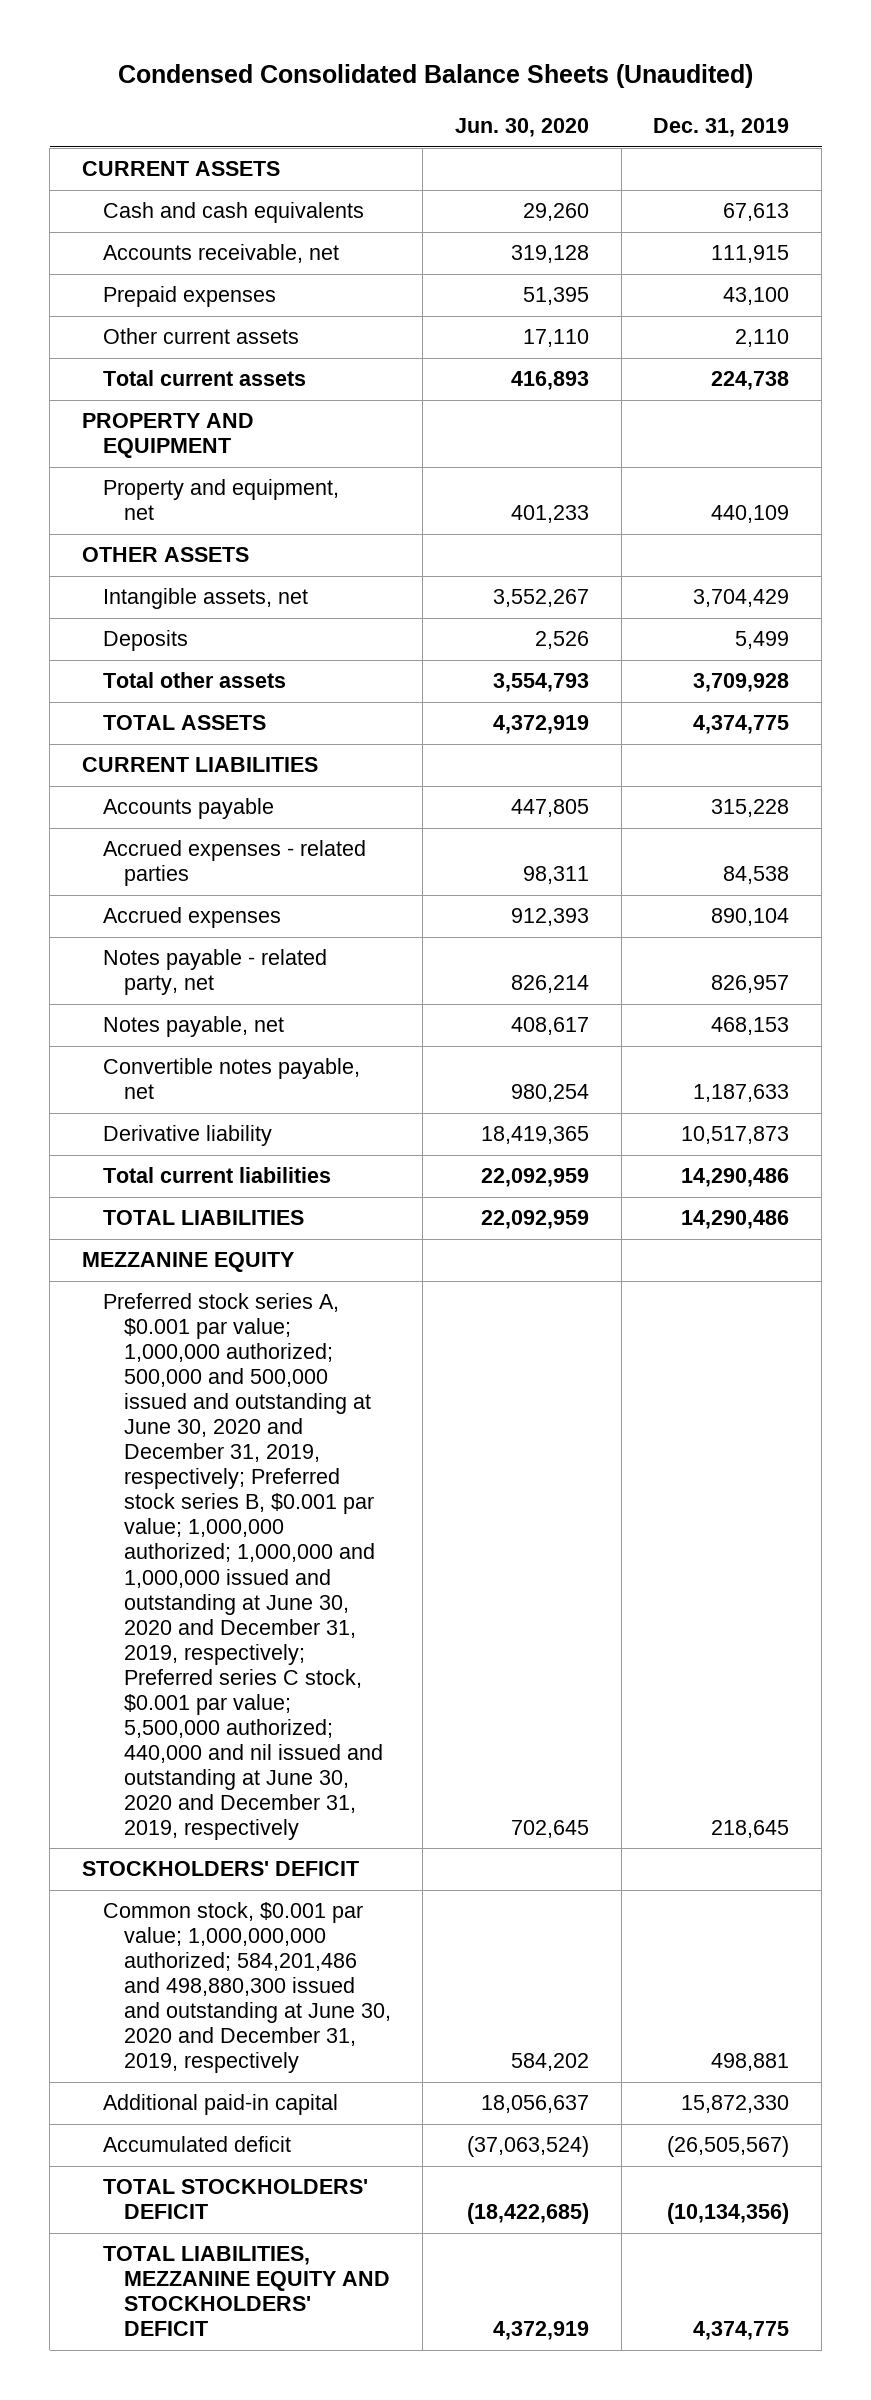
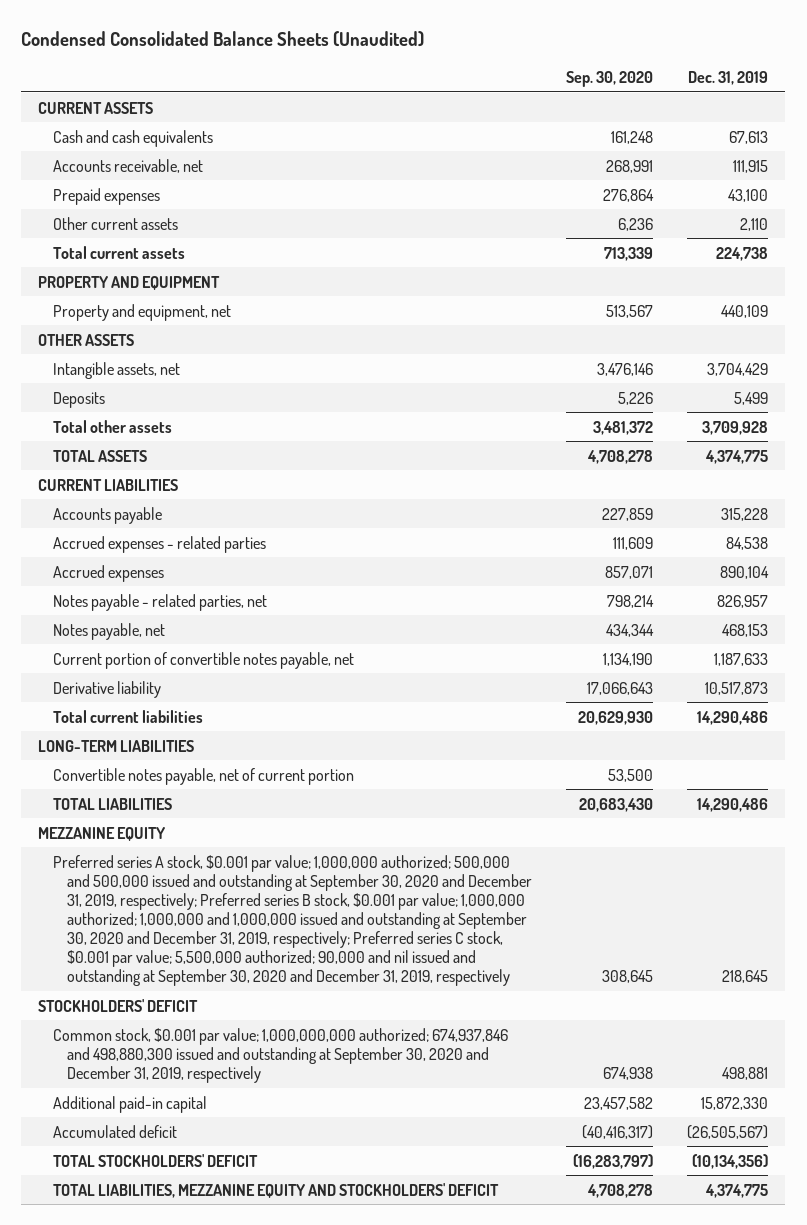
[455,118,590,138] Jun. 30, 2020 -> none
none -> [566,70,654,87] Sep. 30, 2020
[102,949,327,996] Notes payable - related party, net -> [52,593,267,611] Notes payable - related parties, net
[102,1058,360,1100] Convertible notes payable, net -> [52,651,354,669] Current portion of convertible notes payable, net
none -> [38,739,195,752] LONG-TERM LIABILITIES
none -> [52,767,354,785] Convertible notes payable, net of current portion
[102,1293,383,1840] Preferred stock series A, $0.001 par value; 1,000,000 authorized; 500,000 and 500,000 issued and outstanding at June 30, 2020 and December 31, 2019, respectively; Preferred stock series B, $0.001 par value; 1,000,000 authorized; 1,000,000 and 1,000,000 issued and outstanding at June 30, 2020 and December 31, 2019, respectively; Preferred series C stock, $0.001 par value; 5,500,000 authorized; 440,000 and nil issued and outstanding at June 30, 2020 and December 31, 2019, respectively -> [52,854,533,987] Preferred series A stock, $0.001 par value; 1,000,000 authorized; 500,000 and 500,000 issued and outstanding at September 30, 2020 and December 31, 2019, respectively; Preferred series B stock, $0.001 par value; 1,000,000 authorized; 1,000,000 and 1,000,000 issued and outstanding at September 30, 2020 and December 31, 2019, respectively; Preferred series C stock, $0.001 par value; 5,500,000 authorized; 90,000 and nil issued and outstanding at September 30, 2020 and December 31, 2019, respectively
[102,1902,391,2074] Common stock, $0.001 par value; 1,000,000,000 authorized; 584,201,486 and 498,880,300 issued and outstanding at June 30, 2020 and December 31, 2019, respectively -> [52,1027,508,1083] Common stock, $0.001 par value; 1,000,000,000 authorized; 674,937,846 and 498,880,300 issued and outstanding at September 30, 2020 and December 31, 2019, respectively

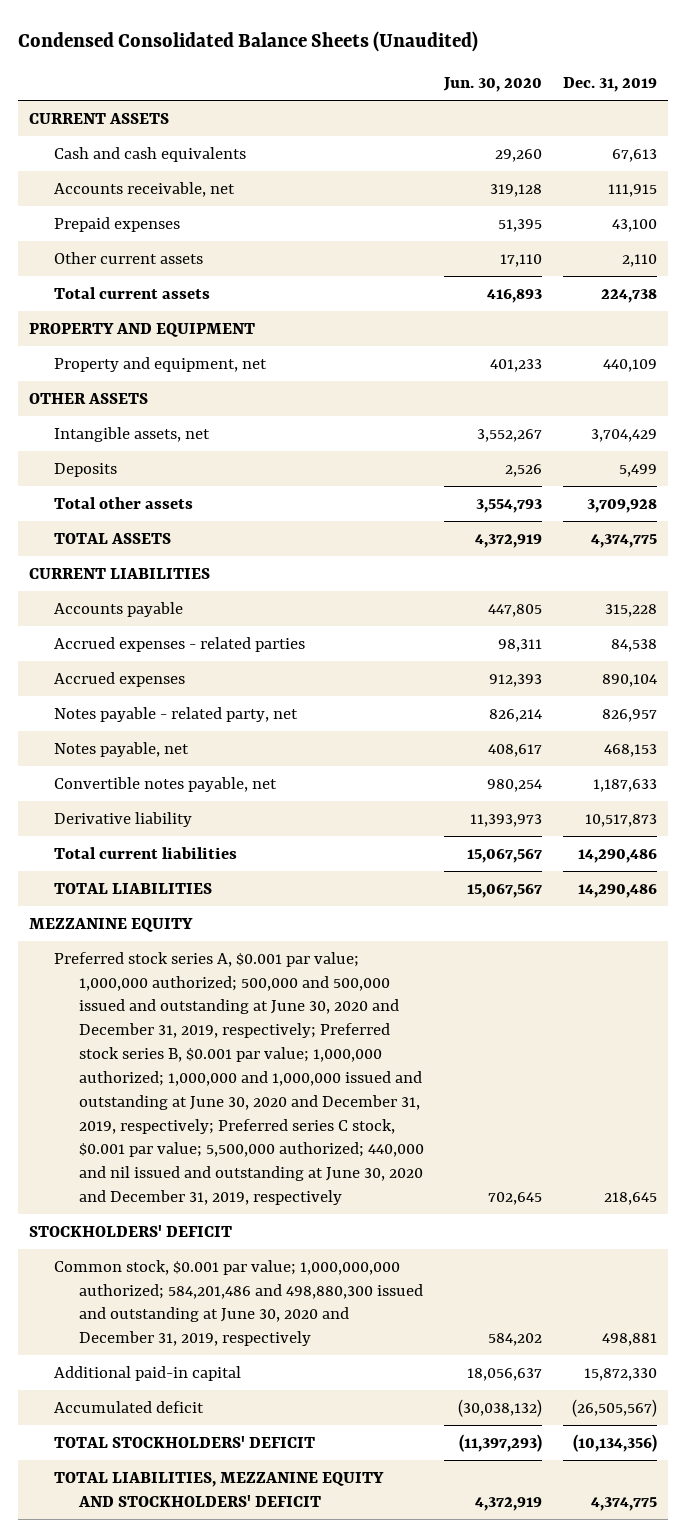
[566,70,654,87] Sep. 30, 2020 -> none
none -> [443,77,543,93] Jun. 30, 2020
[52,593,267,611] Notes payable - related parties, net -> [53,706,298,722] Notes payable - related party, net
[52,651,354,669] Current portion of convertible notes payable, net -> [53,776,277,792] Convertible notes payable, net
[38,739,195,752] LONG-TERM LIABILITIES -> none
[52,767,354,785] Convertible notes payable, net of current portion -> none
[52,854,533,987] Preferred series A stock, $0.001 par value; 1,000,000 authorized; 500,000 and 500,000 issued and outstanding at September 30, 2020 and December 31, 2019, respectively; Preferred series B stock, $0.001 par value; 1,000,000 authorized; 1,000,000 and 1,000,000 issued and outstanding at September 30, 2020 and December 31, 2019, respectively; Preferred series C stock, $0.001 par value; 5,500,000 authorized; 90,000 and nil issued and outstanding at September 30, 2020 and December 31, 2019, respectively -> [53,951,424,1206] Preferred stock series A, $0.001 par value; 1,000,000 authorized; 500,000 and 500,000 issued and outstanding at June 30, 2020 and December 31, 2019, respectively; Preferred stock series B, $0.001 par value; 1,000,000 authorized; 1,000,000 and 1,000,000 issued and outstanding at June 30, 2020 and December 31, 2019, respectively; Preferred series C stock, $0.001 par value; 5,500,000 authorized; 440,000 and nil issued and outstanding at June 30, 2020 and December 31, 2019, respectively
[52,1027,508,1083] Common stock, $0.001 par value; 1,000,000,000 authorized; 674,937,846 and 498,880,300 issued and outstanding at September 30, 2020 and December 31, 2019, respectively -> [53,1259,423,1347] Common stock, $0.001 par value; 1,000,000,000 authorized; 584,201,486 and 498,880,300 issued and outstanding at June 30, 2020 and December 31, 2019, respectively

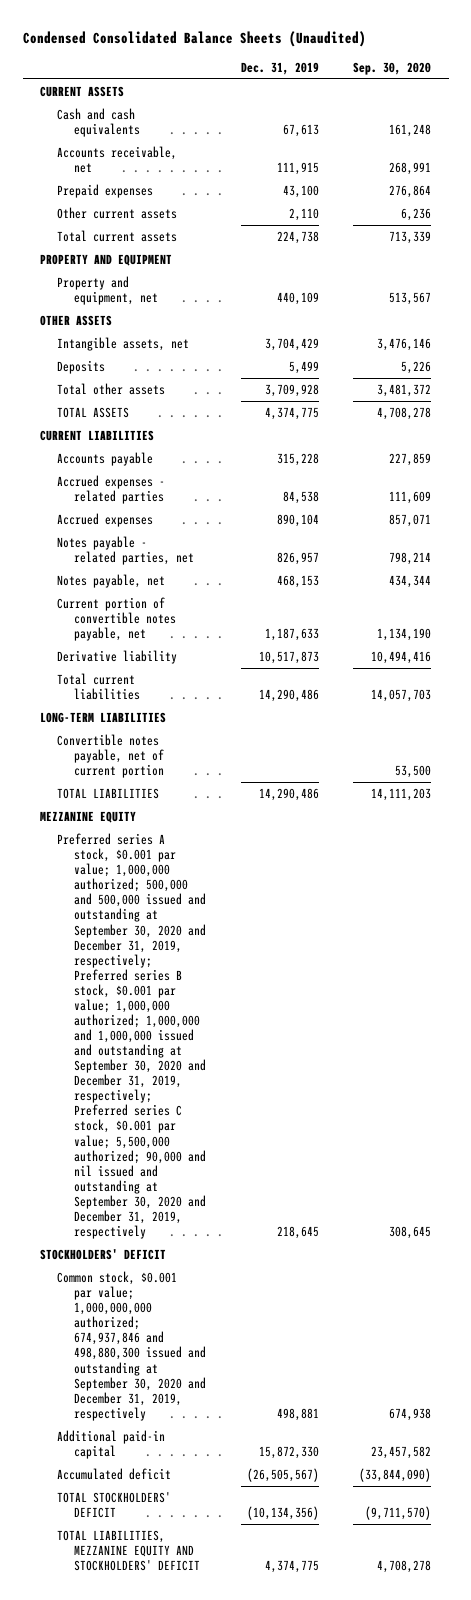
[443,77,543,93] Jun. 30, 2020 -> none
none -> [353,61,432,75] Sep. 30, 2020
[53,706,298,722] Notes payable - related party, net -> [57,536,195,566] Notes payable - related parties, net
[53,776,277,792] Convertible notes payable, net -> [57,597,177,642] Current portion of convertible notes payable, net
none -> [40,712,167,724] LONG-TERM LIABILITIES
none -> [57,734,165,779] Convertible notes payable, net of current portion
[53,951,424,1206] Preferred stock series A, $0.001 par value; 1,000,000 authorized; 500,000 and 500,000 issued and outstanding at June 30, 2020 and December 31, 2019, respectively; Preferred stock series B, $0.001 par value; 1,000,000 authorized; 1,000,000 and 1,000,000 issued and outstanding at June 30, 2020 and December 31, 2019, respectively; Preferred series C stock, $0.001 par value; 5,500,000 authorized; 440,000 and nil issued and outstanding at June 30, 2020 and December 31, 2019, respectively -> [57,833,207,1239] Preferred series A stock, $0.001 par value; 1,000,000 authorized; 500,000 and 500,000 issued and outstanding at September 30, 2020 and December 31, 2019, respectively; Preferred series B stock, $0.001 par value; 1,000,000 authorized; 1,000,000 and 1,000,000 issued and outstanding at September 30, 2020 and December 31, 2019, respectively; Preferred series C stock, $0.001 par value; 5,500,000 authorized; 90,000 and nil issued and outstanding at September 30, 2020 and December 31, 2019, respectively
[53,1259,423,1347] Common stock, $0.001 par value; 1,000,000,000 authorized; 584,201,486 and 498,880,300 issued and outstanding at June 30, 2020 and December 31, 2019, respectively -> [57,1271,207,1421] Common stock, $0.001 par value; 1,000,000,000 authorized; 674,937,846 and 498,880,300 issued and outstanding at September 30, 2020 and December 31, 2019, respectively

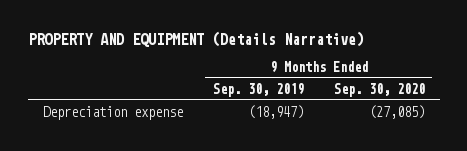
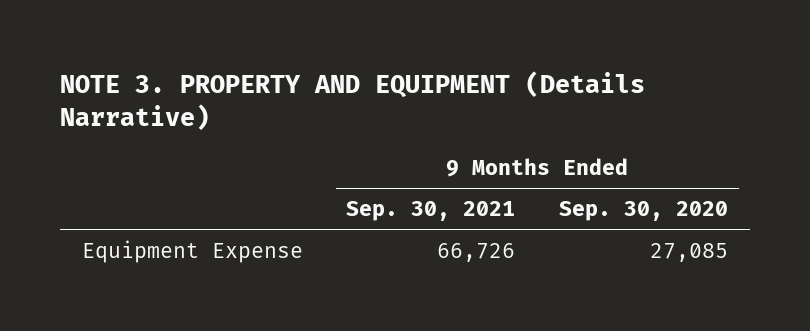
[27,30,364,47] PROPERTY AND EQUIPMENT (Details Narrative) -> [59,70,645,130] NOTE 3. PROPERTY AND EQUIPMENT (Details Narrative)
[212,82,304,97] Sep. 30, 2019 -> none
none -> [346,201,516,222] Sep. 30, 2021
[42,106,183,121] Depreciation expense -> [81,239,303,263] Equipment Expense
[368,105,425,120] (27,085) -> [650,242,729,262] 27,085

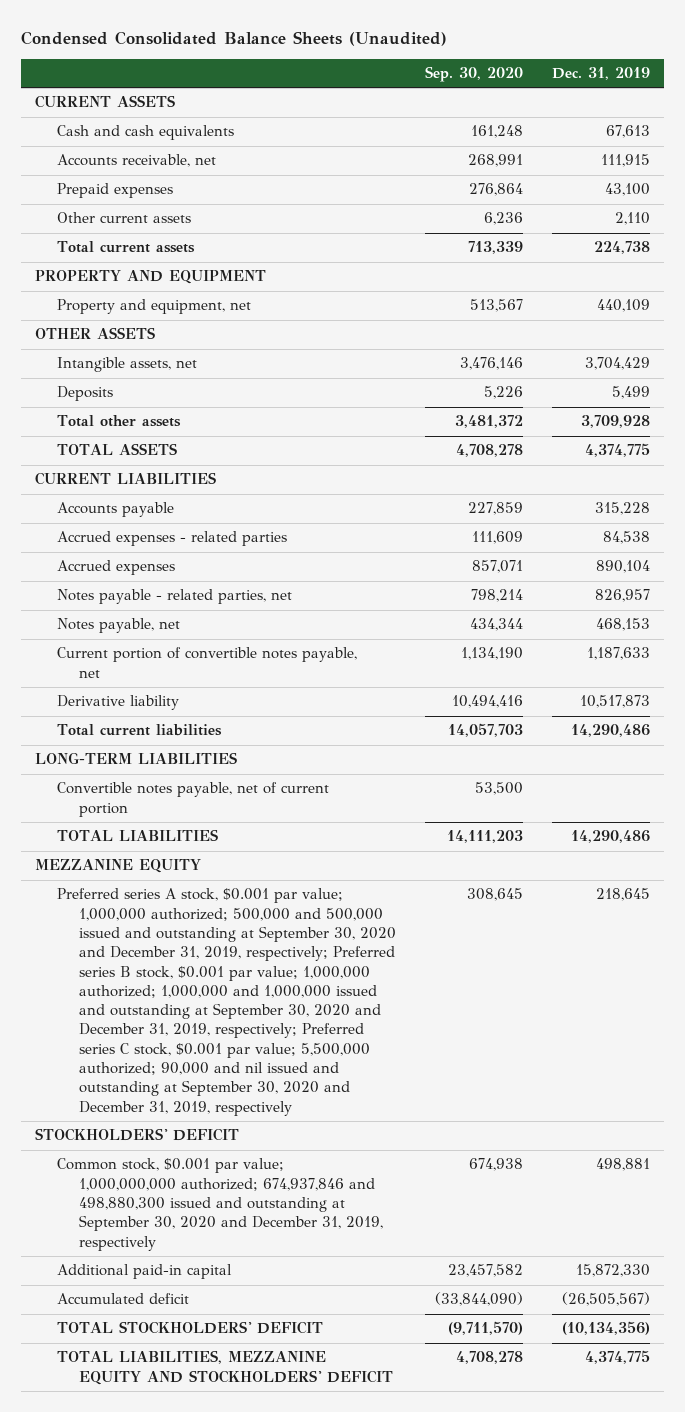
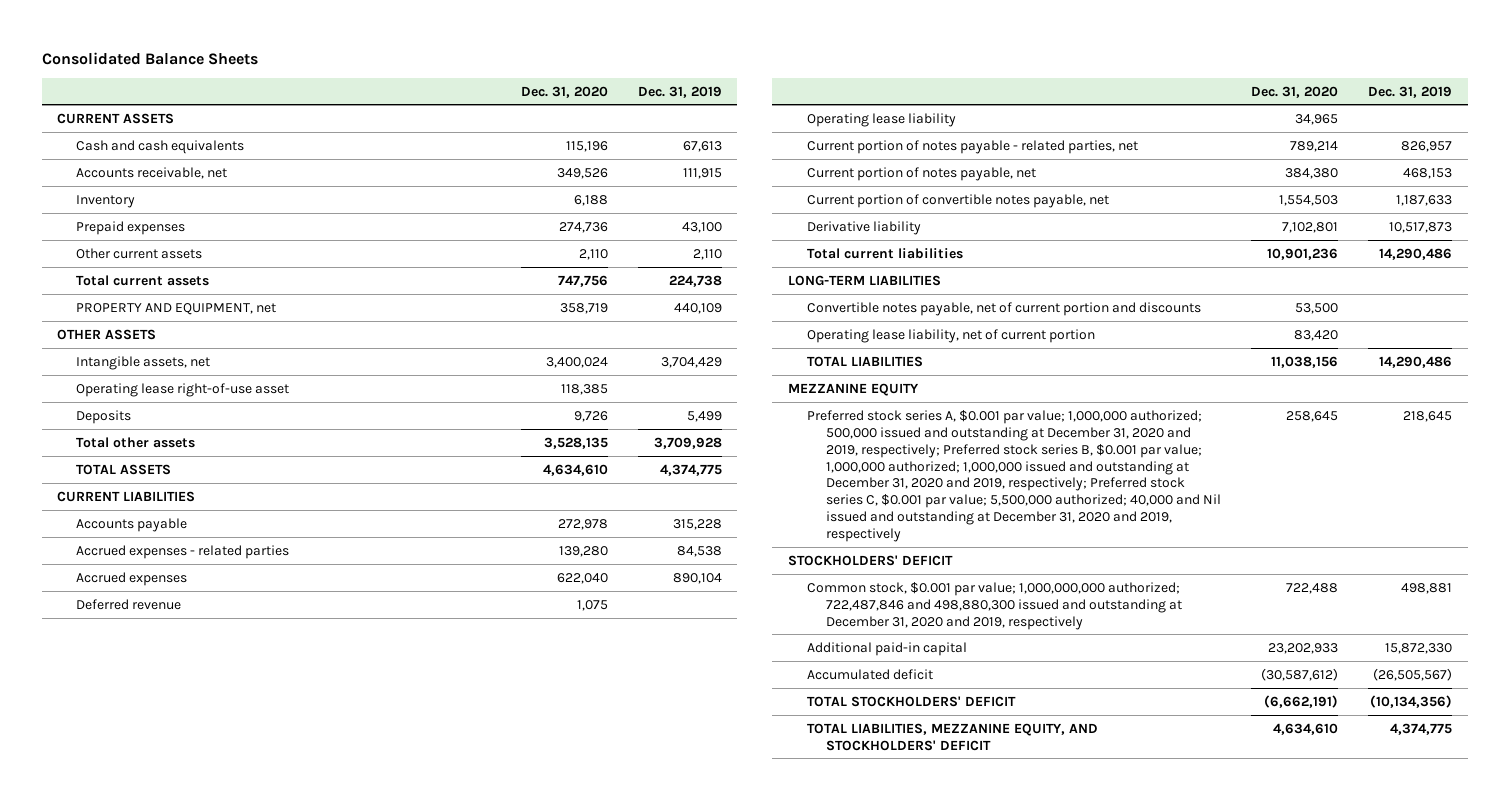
[20,30,447,46] Condensed Consolidated Balance Sheets (Unaudited) -> [42,51,259,65] Consolidated Balance Sheets
[424,66,523,83] Sep. 30, 2020 -> none
none -> [520,85,608,98] Dec. 31, 2020
none -> [76,194,136,208] Inventory
[35,270,267,285] PROPERTY AND EQUIPMENT -> none
[56,299,251,315] Property and equipment, net -> [76,302,277,315] PROPERTY AND EQUIPMENT, net
none -> [76,382,290,397] Operating lease right-of-use asset
none -> [76,598,182,610] Deferred revenue
none -> [806,112,956,127] Operating lease liability
[56,589,292,605] Notes payable - related parties, net -> [806,139,1138,154] Current portion of notes payable - related parties, net
[56,618,180,634] Notes payable, net -> [806,166,1036,181] Current portion of notes payable, net
[56,782,329,817] Convertible notes payable, net of current portion -> [806,301,1201,316] Convertible notes payable, net of current portion and discounts
none -> [806,328,1095,343] Operating lease liability, net of current portion
[56,888,396,1116] Preferred series A stock, $0.001 par value; 1,000,000 authorized; 500,000 and 500,000 issued and outstanding at September 30, 2020 and December 31, 2019, respectively; Preferred series B stock, $0.001 par value; 1,000,000 authorized; 1,000,000 and 1,000,000 issued and outstanding at September 30, 2020 and December 31, 2019, respectively; Preferred series C stock, $0.001 par value; 5,500,000 authorized; 90,000 and nil issued and outstanding at September 30, 2020 and December 31, 2019, respectively -> [806,409,1221,543] Preferred stock series A, $0.001 par value; 1,000,000 authorized; 500,000 issued and outstanding at December 31, 2020 and 2019, respectively; Preferred stock series B, $0.001 par value; 1,000,000 authorized; 1,000,000 issued and outstanding at December 31, 2020 and 2019, respectively; Preferred stock series C, $0.001 par value; 5,500,000 authorized; 40,000 and Nil issued and outstanding at December 31, 2020 and 2019, respectively
[56,1158,383,1251] Common stock, $0.001 par value; 1,000,000,000 authorized; 674,937,846 and 498,880,300 issued and outstanding at September 30, 2020 and December 31, 2019, respectively -> [806,581,1182,630] Common stock, $0.001 par value; 1,000,000,000 authorized; 722,487,846 and 498,880,300 issued and outstanding at December 31, 2020 and 2019, respectively
[56,1350,393,1385] TOTAL LIABILITIES, MEZZANINE EQUITY AND STOCKHOLDERS' DEFICIT -> [806,722,1098,751] TOTAL LIABILITIES, MEZZANINE EQUITY, AND STOCKHOLDERS' DEFICIT

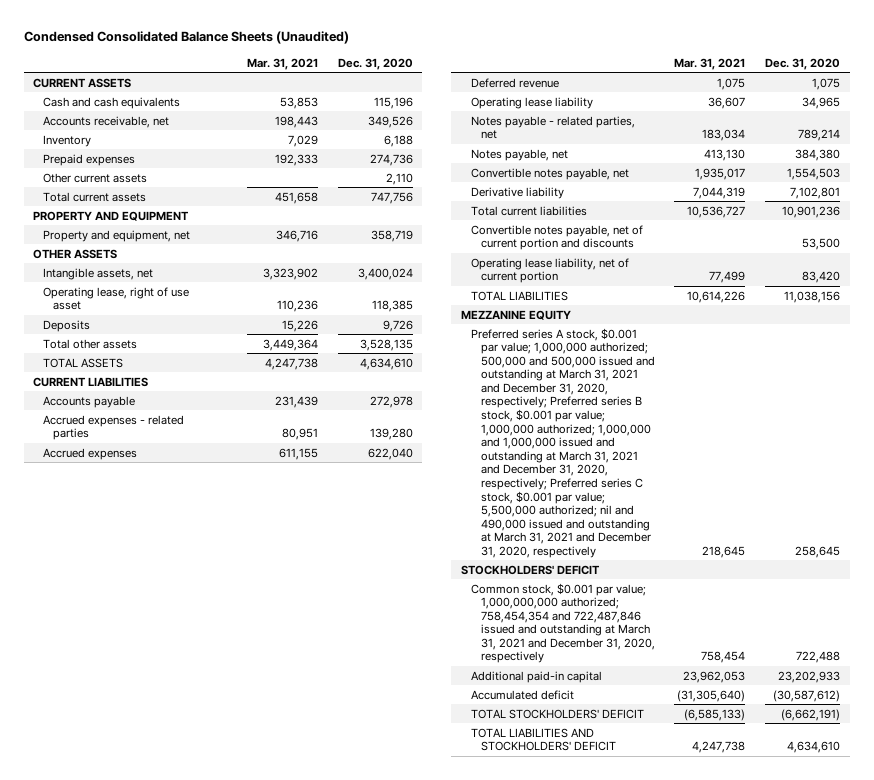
[42,51,259,65] Consolidated Balance Sheets -> [23,31,349,45] Condensed Consolidated Balance Sheets (Unaudited)
[638,85,723,98] Dec. 31, 2019 -> none
none -> [246,57,318,70] Mar. 31, 2021
none -> [33,210,190,221] PROPERTY AND EQUIPMENT
[76,302,277,315] PROPERTY AND EQUIPMENT, net -> [43,229,191,242] Property and equipment, net
[76,382,290,397] Operating lease right-of-use asset -> [43,286,190,311] Operating lease, right of use asset
[806,139,1138,154] Current portion of notes payable - related parties, net -> [470,115,635,140] Notes payable - related parties, net
[806,166,1036,181] Current portion of notes payable, net -> [470,148,568,161] Notes payable, net
[806,193,1109,208] Current portion of convertible notes payable, net -> [470,167,629,180] Convertible notes payable, net
[787,274,941,286] LONG-TERM LIABILITIES -> none
[806,409,1221,543] Preferred stock series A, $0.001 par value; 1,000,000 authorized; 500,000 issued and outstanding at December 31, 2020 and 2019, respectively; Preferred stock series B, $0.001 par value; 1,000,000 authorized; 1,000,000 issued and outstanding at December 31, 2020 and 2019, respectively; Preferred stock series C, $0.001 par value; 5,500,000 authorized; 40,000 and Nil issued and outstanding at December 31, 2020 and 2019, respectively -> [470,327,655,558] Preferred series A stock, $0.001 par value; 1,000,000 authorized; 500,000 and 500,000 issued and outstanding at March 31, 2021 and December 31, 2020, respectively; Preferred series B stock, $0.001 par value; 1,000,000 authorized; 1,000,000 and 1,000,000 issued and outstanding at March 31, 2021 and December 31, 2020, respectively; Preferred series C stock, $0.001 par value; 5,500,000 authorized; nil and 490,000 issued and outstanding at March 31, 2021 and December 31, 2020, respectively
[806,581,1182,630] Common stock, $0.001 par value; 1,000,000,000 authorized; 722,487,846 and 498,880,300 issued and outstanding at December 31, 2020 and 2019, respectively -> [470,582,655,664] Common stock, $0.001 par value; 1,000,000,000 authorized; 758,454,354 and 722,487,846 issued and outstanding at March 31, 2021 and December 31, 2020, respectively
[806,722,1098,751] TOTAL LIABILITIES, MEZZANINE EQUITY, AND STOCKHOLDERS' DEFICIT -> [470,727,616,752] TOTAL LIABILITIES AND STOCKHOLDERS' DEFICIT

